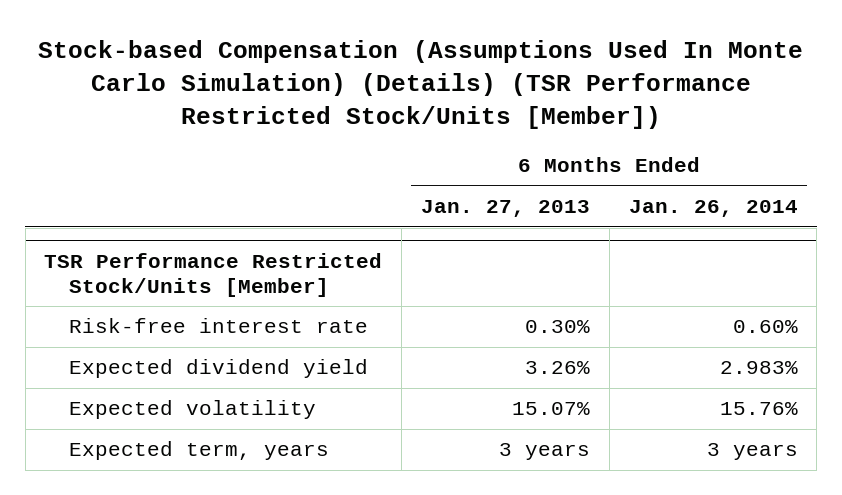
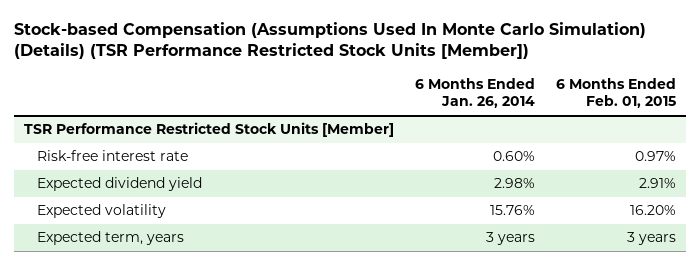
[37,39,803,129] Stock-based Compensation (Assumptions Used In Monte Carlo Simulation) (Details) (TSR Performance Restricted Stock/Units [Member]) -> [13,22,646,60] Stock-based Compensation (Assumptions Used In Monte Carlo Simulation) (Details) (TSR Performance Restricted Stock Units [Member])
[420,200,590,218] Jan. 27, 2013 -> none
none -> [555,77,676,109] 6 Months Ended Feb. 01, 2015
[44,252,383,297] TSR Performance Restricted Stock/Units [Member] -> [24,122,395,138] TSR Performance Restricted Stock Units [Member]
[719,361,798,375] 2.983% -> [494,178,536,189] 2.98%

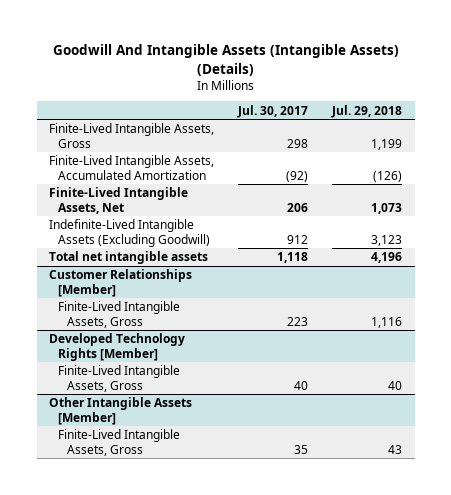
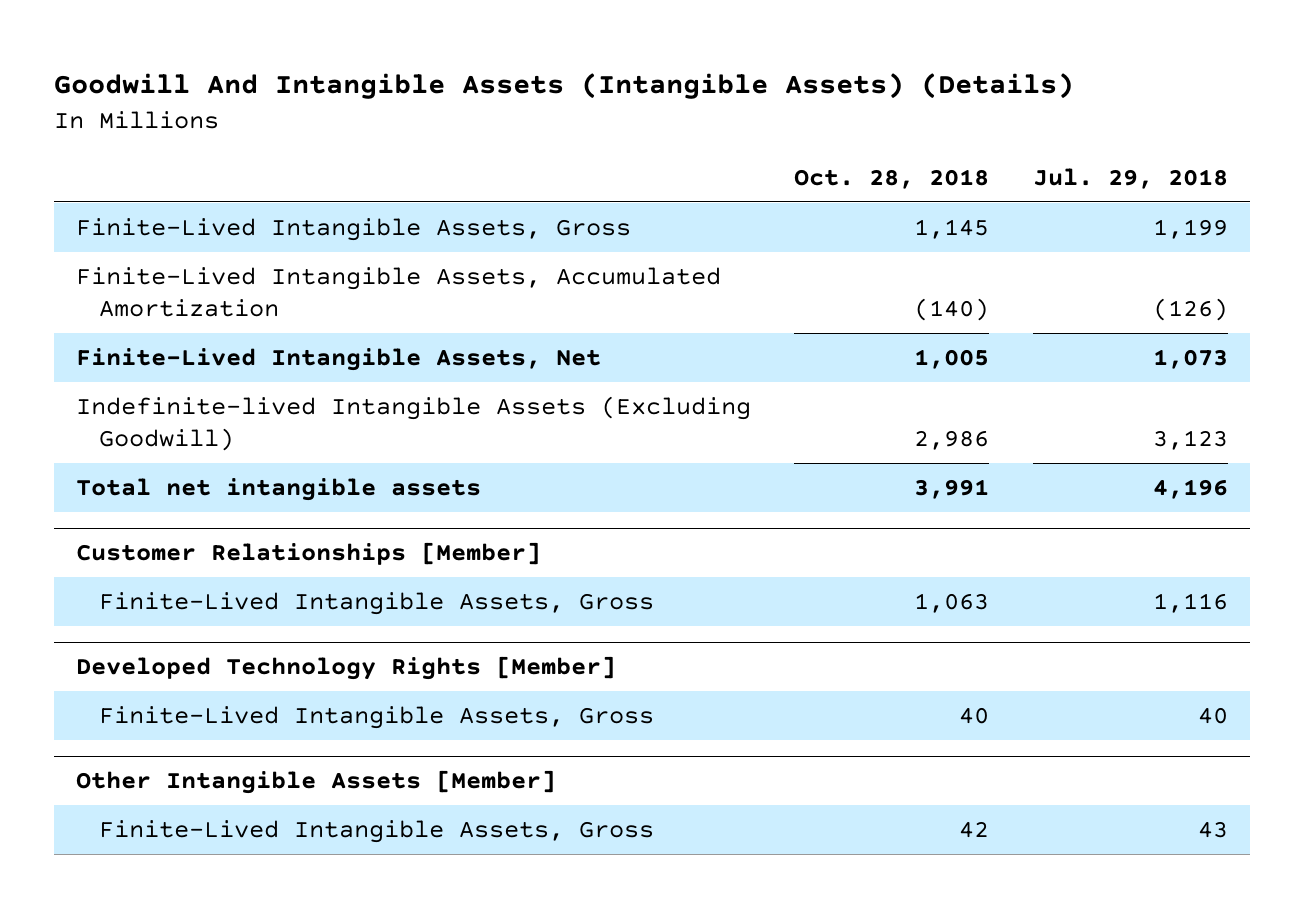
[237,104,309,118] Jul. 30, 2017 -> none
none -> [794,168,990,189] Oct. 28, 2018
[48,219,210,247] Indefinite-Lived Intangible Assets (Excluding Goodwill) -> [75,395,751,452] Indefinite-lived Intangible Assets (Excluding Goodwill)

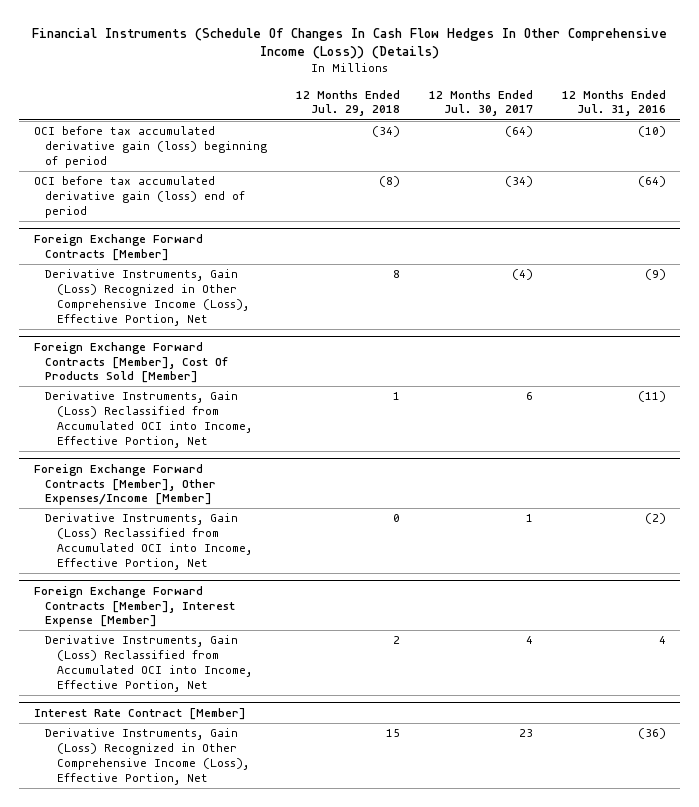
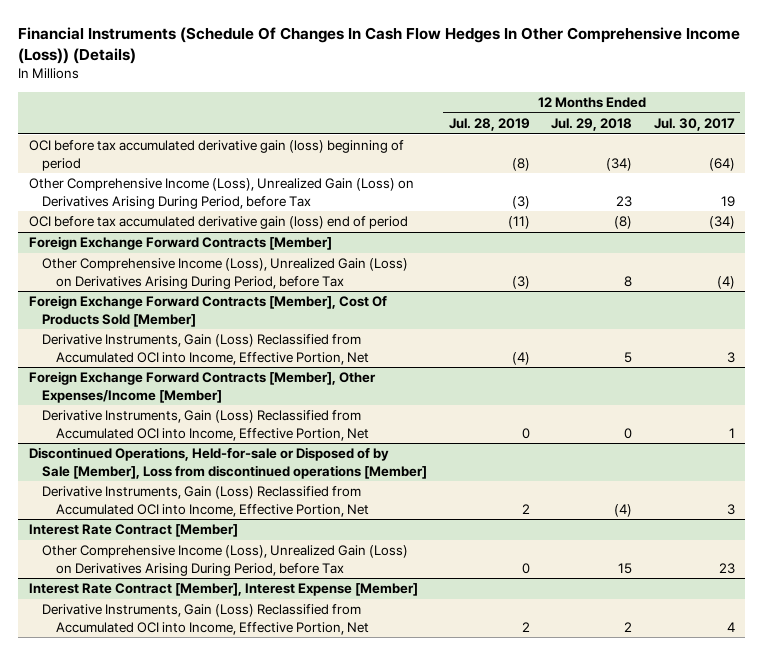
[561,89,666,117] 12 Months Ended Jul. 31, 2016 -> none
none -> [448,118,530,132] Jul. 28, 2019
none -> [28,178,414,209] Other Comprehensive Income (Loss), Unrealized Gain (Loss) on Derivatives Arising During Period, before Tax
[45,269,249,326] Derivative Instruments, Gain (Loss) Recognized in Other Comprehensive Income (Loss), Effective Portion, Net -> none
none -> [42,258,409,289] Other Comprehensive Income (Loss), Unrealized Gain (Loss) on Derivatives Arising During Period, before Tax
[393,392,401,401] 1 -> [624,351,633,363] 5
[525,392,533,401] 6 -> [726,351,735,363] 3
[33,585,236,628] Foreign Exchange Forward Contracts [Member], Interest Expense [Member] -> none
none -> [28,447,428,479] Discontinued Operations, Held-for-sale or Disposed of by Sale [Member], Loss from discontinued operations [Member]
[393,636,401,645] 2 -> [614,503,633,517] (4)
[525,636,533,645] 4 -> [726,503,735,515] 3
[45,728,249,785] Derivative Instruments, Gain (Loss) Recognized in Other Comprehensive Income (Loss), Effective Portion, Net -> [42,545,409,576] Other Comprehensive Income (Loss), Unrealized Gain (Loss) on Derivatives Arising During Period, before Tax
none -> [28,583,418,597] Interest Rate Contract [Member], Interest Expense [Member]
none -> [42,604,369,635] Derivative Instruments, Gain (Loss) Reclassified from Accumulated OCI into Income, Effective Portion, Net

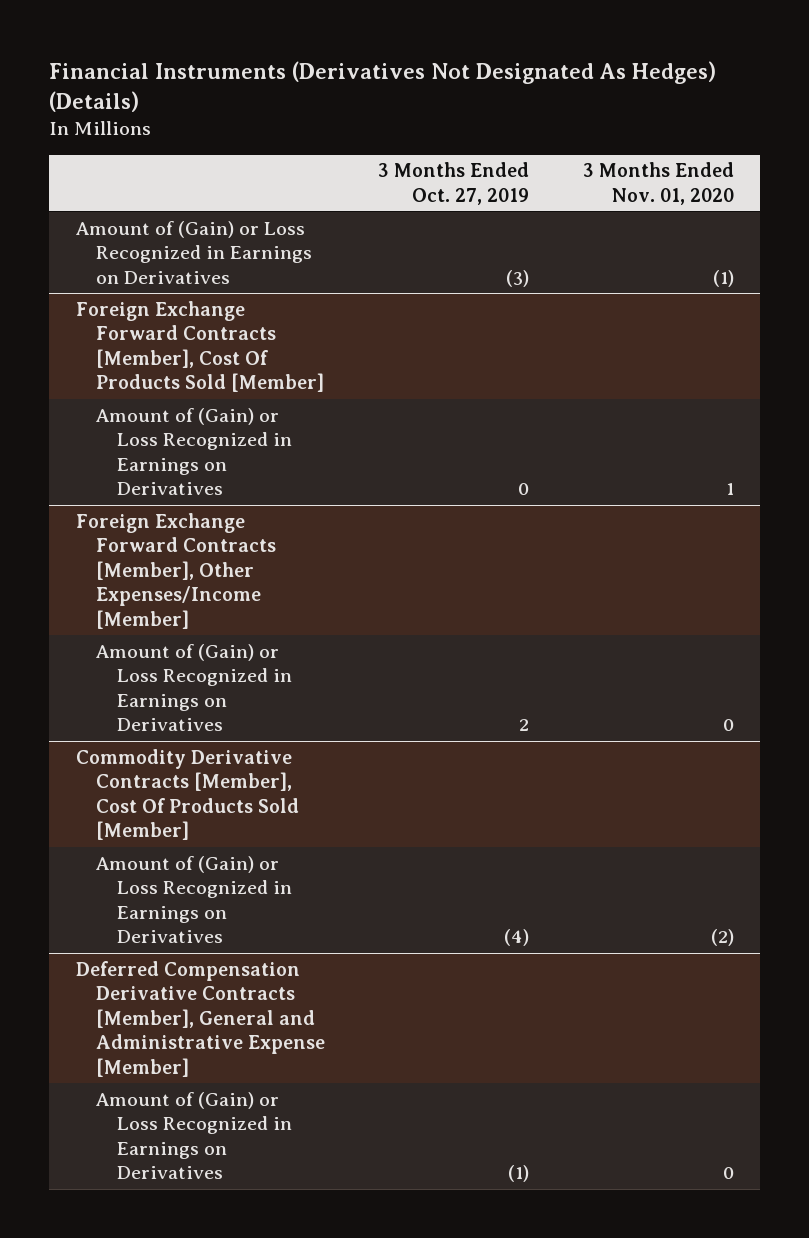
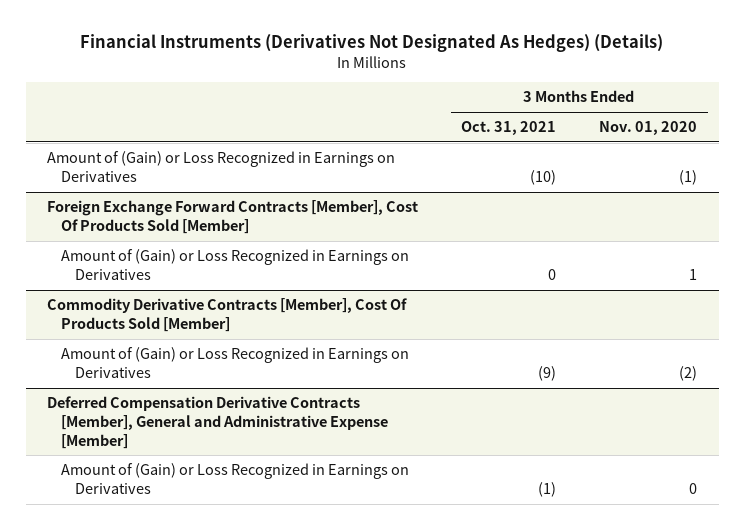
[378,162,530,205] 3 Months Ended Oct. 27, 2019 -> none
none -> [461,121,557,136] Oct. 31, 2021
[75,512,277,629] Foreign Exchange Forward Contracts [Member], Other Expenses/Income [Member] -> none
[96,643,292,732] Amount of (Gain) or Loss Recognized in Earnings on Derivatives -> none

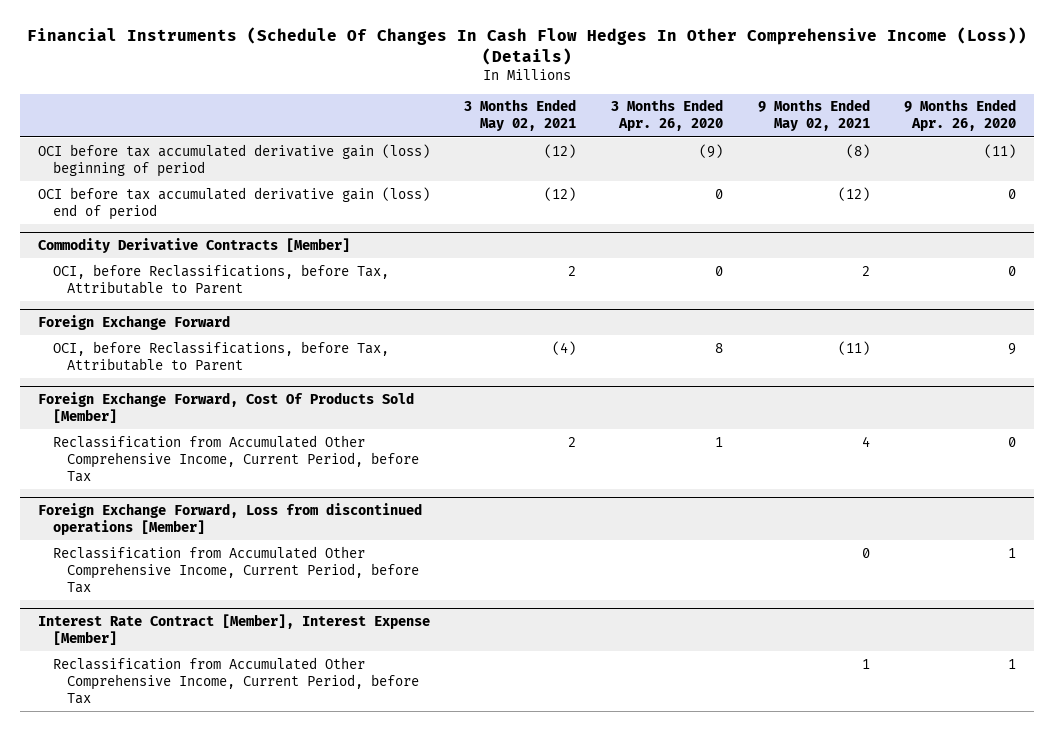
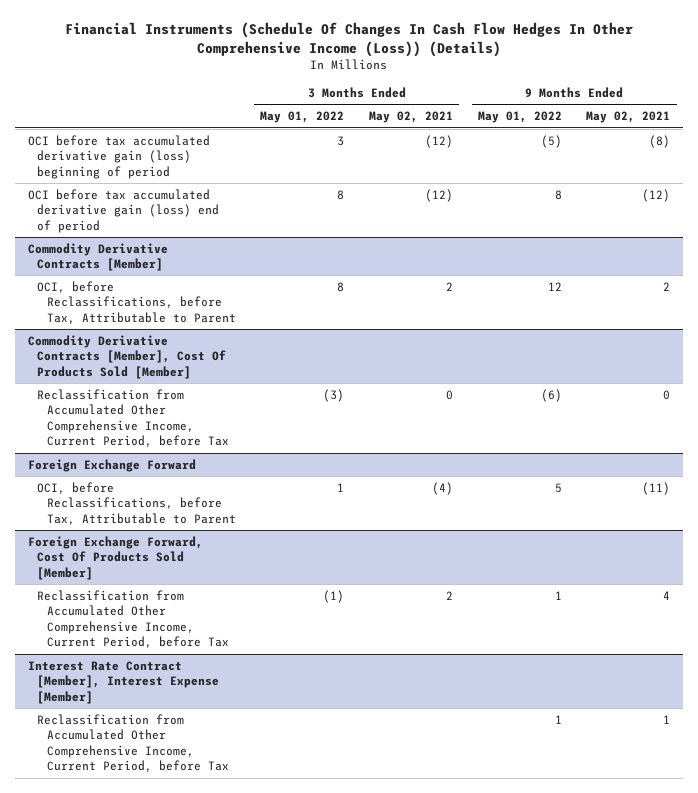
[611,99,724,132] 3 Months Ended Apr. 26, 2020 -> none
[904,99,1017,132] 9 Months Ended Apr. 26, 2020 -> none
none -> [260,111,345,124] May 01, 2022
none -> [477,111,562,124] May 01, 2022
none -> [27,334,227,379] Commodity Derivative Contracts [Member], Cost Of Products Sold [Member]
none -> [37,388,229,448] Reclassification from Accumulated Other Comprehensive Income, Current Period, before Tax
[37,503,422,536] Foreign Exchange Forward, Loss from discontinued operations [Member] -> none
[52,545,420,593] Reclassification from Accumulated Other Comprehensive Income, Current Period, before Tax -> none

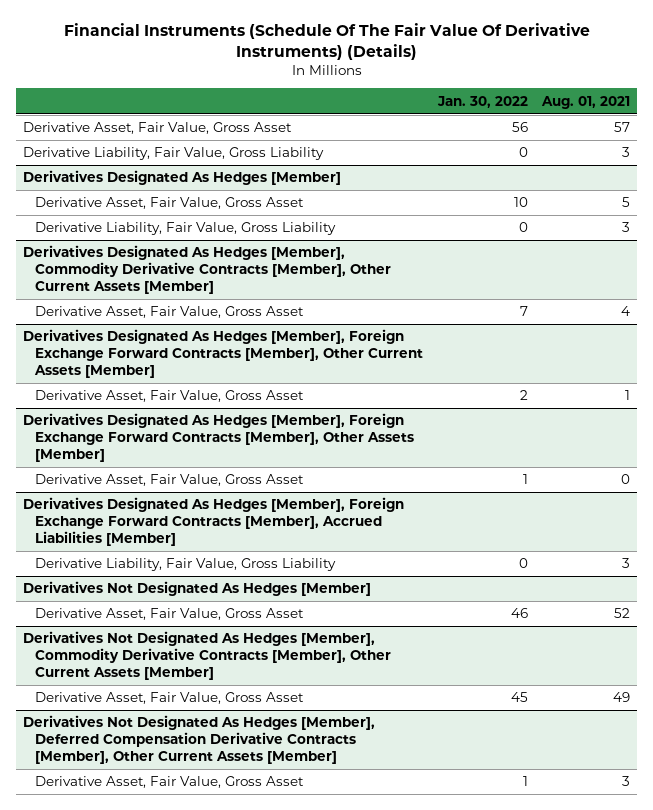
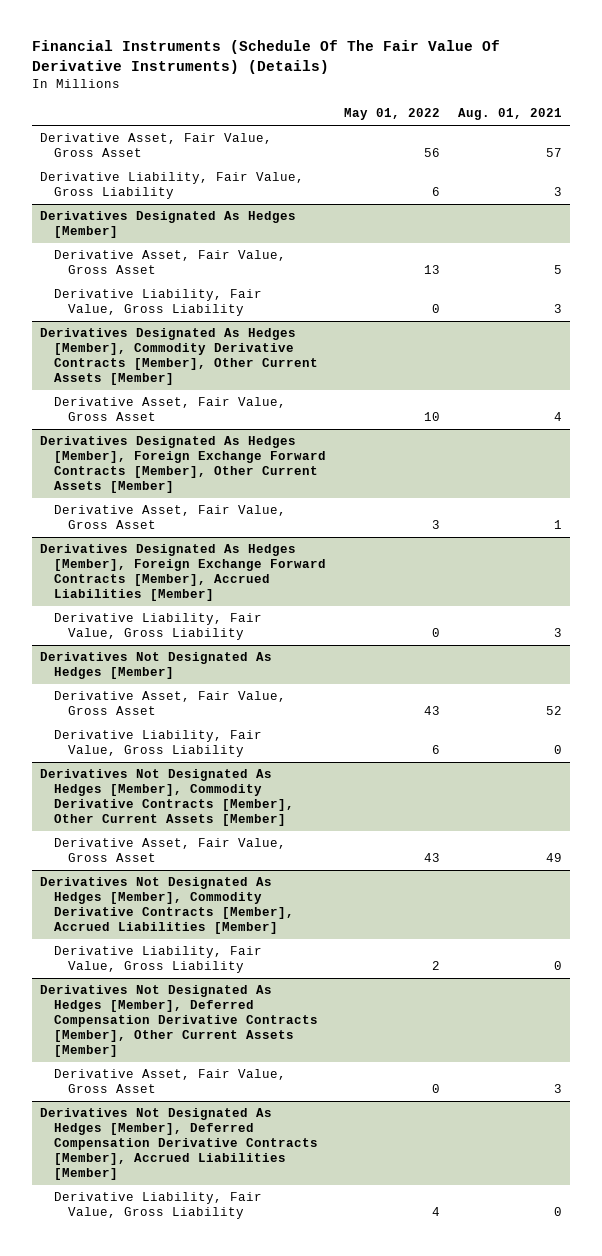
[436,95,528,108] Jan. 30, 2022 -> none
none -> [344,108,441,121] May 01, 2022
[22,413,414,462] Derivatives Designated As Hedges [Member], Foreign Exchange Forward Contracts [Member], Other Assets [Member] -> none
[34,474,304,487] Derivative Asset, Fair Value, Gross Asset -> none
none -> [54,730,263,758] Derivative Liability, Fair Value, Gross Liability
none -> [40,877,295,935] Derivatives Not Designated As Hedges [Member], Commodity Derivative Contracts [Member], Accrued Liabilities [Member]
none -> [54,946,263,974] Derivative Liability, Fair Value, Gross Liability
none -> [40,1108,319,1181] Derivatives Not Designated As Hedges [Member], Deferred Compensation Derivative Contracts [Member], Accrued Liabilities [Member]
none -> [54,1192,263,1220] Derivative Liability, Fair Value, Gross Liability

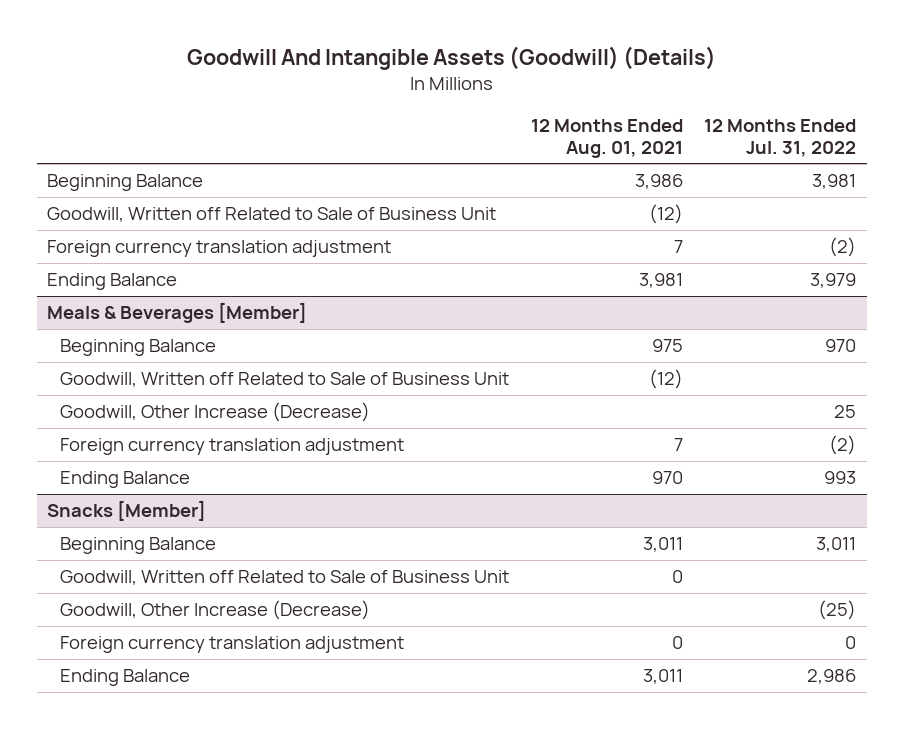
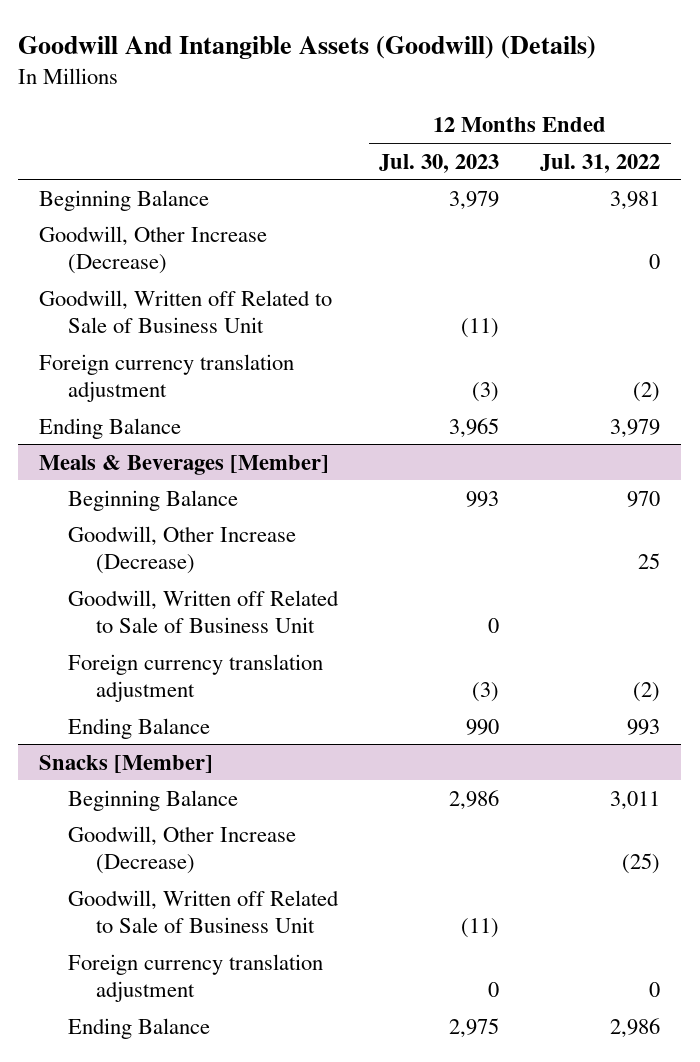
[530,119,683,158] 12 Months Ended Aug. 01, 2021 -> none
none -> [379,153,500,173] Jul. 30, 2023
none -> [39,225,268,275] Goodwill, Other Increase (Decrease)
[60,372,510,388] Goodwill, Written off Related to Sale of Business Unit -> [67,589,339,634] Goodwill, Written off Related to Sale of Business Unit
[60,570,510,586] Goodwill, Written off Related to Sale of Business Unit -> [67,889,339,934] Goodwill, Written off Related to Sale of Business Unit

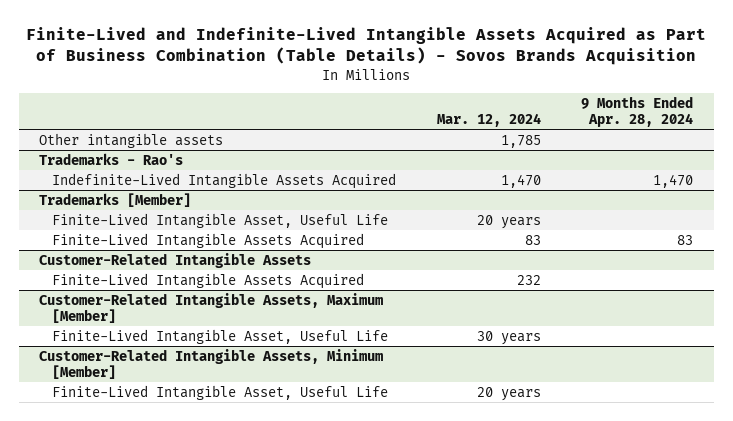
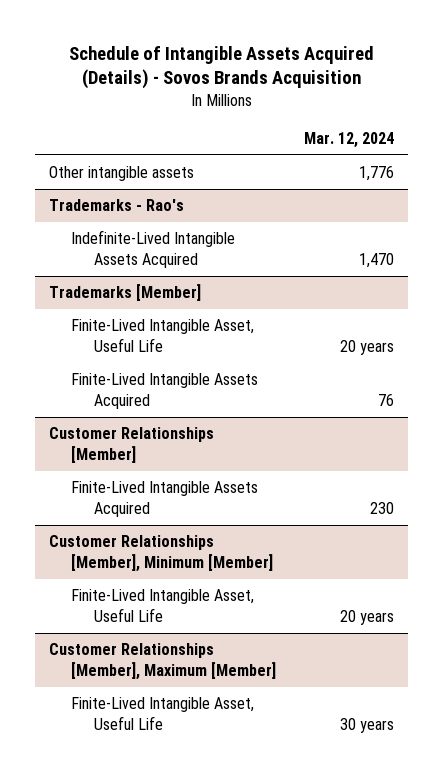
[26,27,707,66] Finite-Lived and Indefinite-Lived Intangible Assets Acquired as Part of Business Combination (Table Details) - Sovos Brands Acquisition -> [68,45,374,90] Schedule of Intangible Assets Acquired (Details) - Sovos Brands Acquisition
[581,96,694,127] 9 Months Ended Apr. 28, 2024 -> none
[500,134,541,148] 1,785 -> [359,166,395,182] 1,776
[39,292,384,323] Customer-Related Intangible Assets, Maximum [Member] -> none
[52,328,389,344] Finite-Lived Intangible Asset, Useful Life -> none
[39,348,384,379] Customer-Related Intangible Assets, Minimum [Member] -> none
[524,234,541,245] 83 -> [378,393,395,406] 76
[39,252,312,268] Customer-Related Intangible Assets -> [48,427,214,463] Customer Relationships [Member]
[516,274,541,285] 232 -> [370,501,395,514] 230
none -> [48,535,274,572] Customer Relationships [Member], Minimum [Member]
none -> [48,643,277,680] Customer Relationships [Member], Maximum [Member]
none -> [71,697,255,730] Finite-Lived Intangible Asset, Useful Life

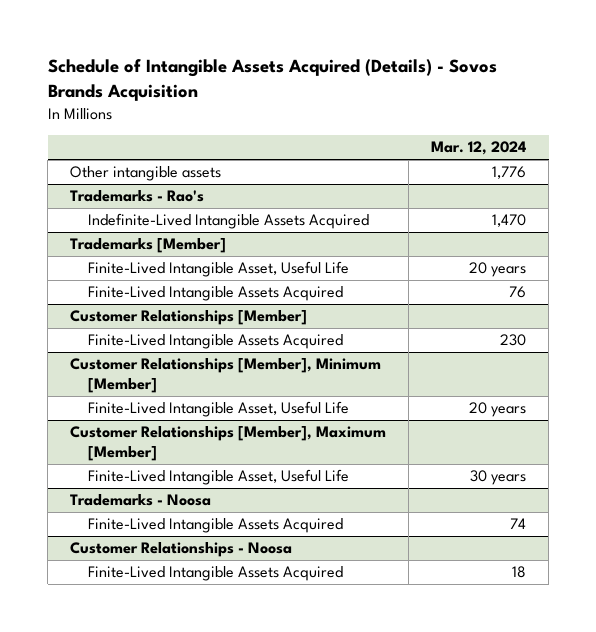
none -> [70,494,212,507] Trademarks - Noosa
none -> [87,518,343,534] Finite-Lived Intangible Assets Acquired
none -> [70,542,293,558] Customer Relationships - Noosa
none -> [87,566,343,582] Finite-Lived Intangible Assets Acquired

